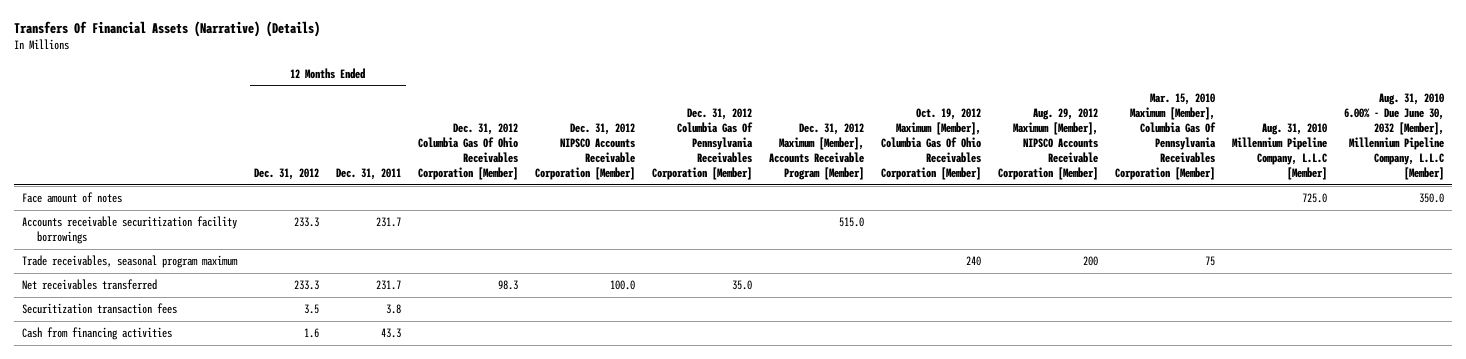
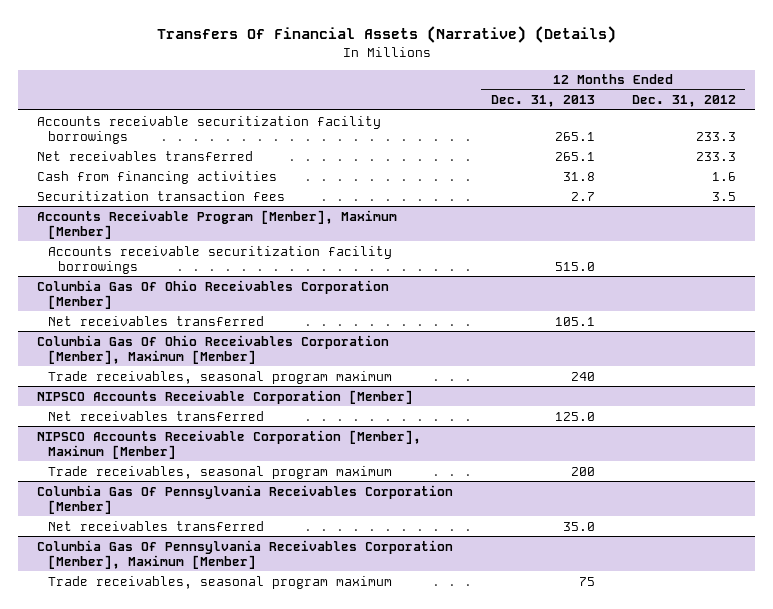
[336,168,402,181] Dec. 31, 2011 -> none
[418,122,519,181] Dec. 31, 2012 Columbia Gas Of Ohio Receivables Corporation [Member] -> none
[535,122,636,181] Dec. 31, 2012 NIPSCO Accounts Receivable Corporation [Member] -> none
[652,107,754,181] Dec. 31, 2012 Columbia Gas Of Pennsylvania Receivables Corporation [Member] -> none
[769,122,865,181] Dec. 31, 2012 Maximum [Member], Accounts Receivable Program [Member] -> none
[881,107,982,181] Oct. 19, 2012 Maximum [Member], Columbia Gas Of Ohio Receivables Corporation [Member] -> none
[998,107,1099,181] Aug. 29, 2012 Maximum [Member], NIPSCO Accounts Receivable Corporation [Member] -> none
[1115,92,1217,181] Mar. 15, 2010 Maximum [Member], Columbia Gas Of Pennsylvania Receivables Corporation [Member] -> none
[1231,122,1327,181] Aug. 31, 2010 Millennium Pipeline Company, L.L.C [Member] -> none
[1343,92,1444,181] Aug. 31, 2010 6.00% - Due June 30, 2032 [Member], Millennium Pipeline Company, L.L.C [Member] -> none
none -> [490,95,595,108] Dec. 31, 2013
[22,192,123,204] Face amount of notes -> none
[22,255,239,269] Trade receivables, seasonal program maximum -> none
[22,303,178,315] Securitization transaction fees -> [37,190,286,201] Securitization transaction fees
none -> [37,209,398,240] Accounts Receivable Program [Member], Maximum [Member]
none -> [47,245,392,275] Accounts receivable securitization facility borrowings
none -> [37,279,390,310] Columbia Gas Of Ohio Receivables Corporation [Member]
none -> [47,315,264,326] Net receivables transferred
none -> [37,334,390,365] Columbia Gas Of Ohio Receivables Corporation [Member], Maximum [Member]
none -> [47,370,392,384] Trade receivables, seasonal program maximum
none -> [37,389,414,404] NIPSCO Accounts Receivable Corporation [Member]
none -> [47,410,264,421] Net receivables transferred
none -> [37,429,422,460] NIPSCO Accounts Receivable Corporation [Member], Maximum [Member]
none -> [47,465,392,479] Trade receivables, seasonal program maximum
none -> [37,484,454,515] Columbia Gas Of Pennsylvania Receivables Corporation [Member]
none -> [47,520,264,531] Net receivables transferred
none -> [37,539,454,570] Columbia Gas Of Pennsylvania Receivables Corporation [Member], Maximum [Member]
none -> [47,575,392,589] Trade receivables, seasonal program maximum

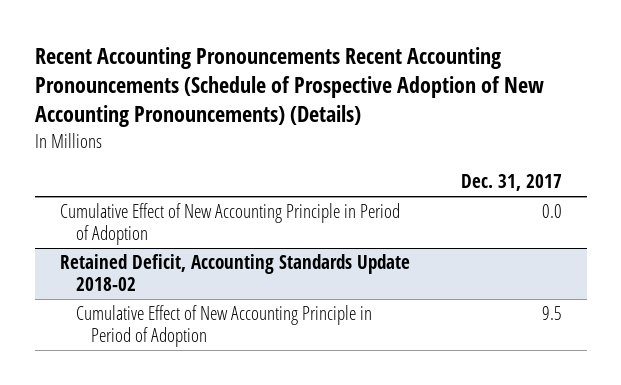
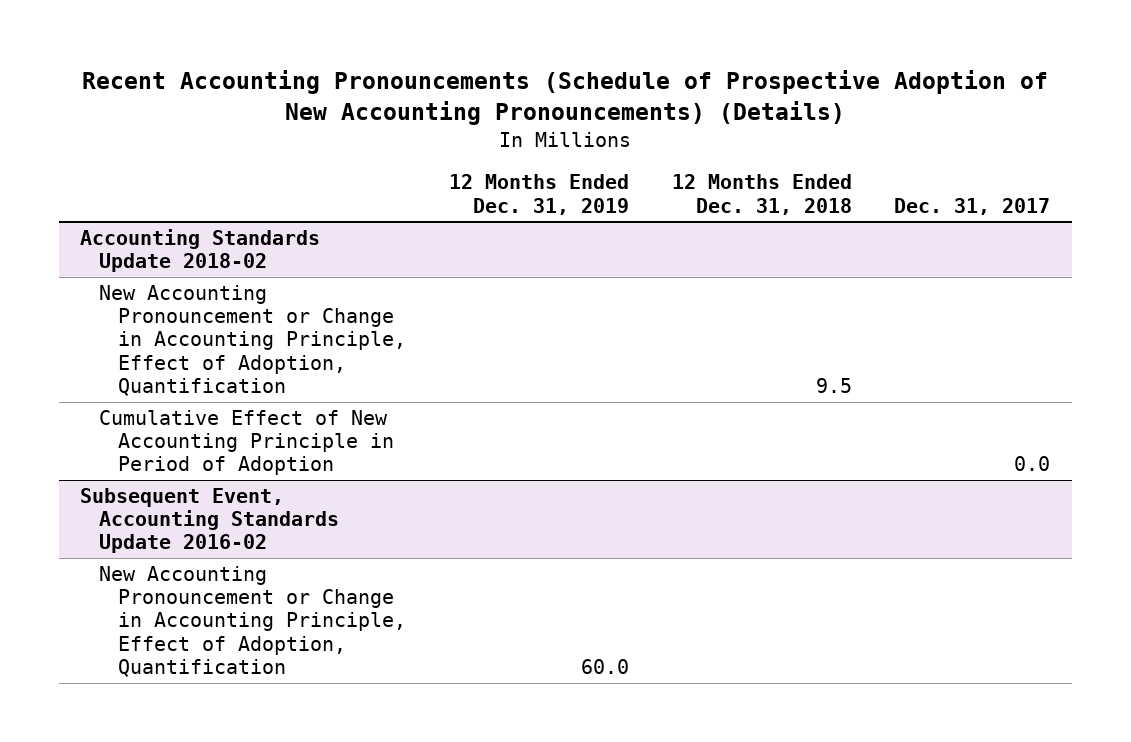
[34,46,544,128] Recent Accounting Pronouncements Recent Accounting Pronouncements (Schedule of Prospective Adoption of New Accounting Pronouncements) (Details) -> [82,70,1049,126] Recent Accounting Pronouncements (Schedule of Prospective Adoption of New Accounting Pronouncements) (Details)
none -> [448,174,629,215] 12 Months Ended Dec. 31, 2019
none -> [671,174,852,215] 12 Months Ended Dec. 31, 2018
[59,203,400,246] Cumulative Effect of New Accounting Principle in Period of Adoption -> none
[59,254,410,292] Retained Deficit, Accounting Standards Update 2018-02 -> [80,228,321,273] Accounting Standards Update 2018-02
none -> [99,284,407,397] New Accounting Pronouncement or Change in Accounting Principle, Effect of Adoption, Quantification
[541,306,562,321] 9.5 -> [1014,456,1051,472] 0.0
none -> [80,487,340,554] Subsequent Event, Accounting Standards Update 2016-02
none -> [99,565,407,678] New Accounting Pronouncement or Change in Accounting Principle, Effect of Adoption, Quantification

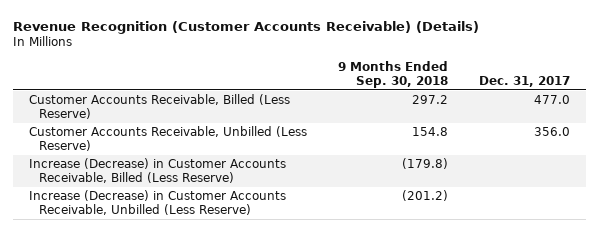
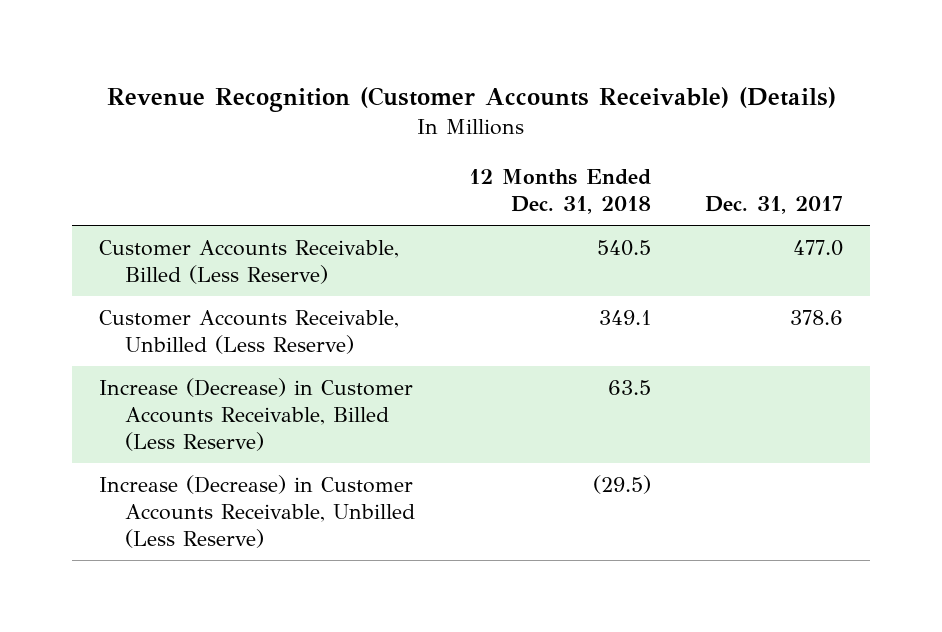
[337,61,448,89] 9 Months Ended Sep. 30, 2018 -> none
none -> [469,169,652,215] 12 Months Ended Dec. 31, 2018
[534,127,571,137] 356.0 -> [790,309,844,325] 378.6

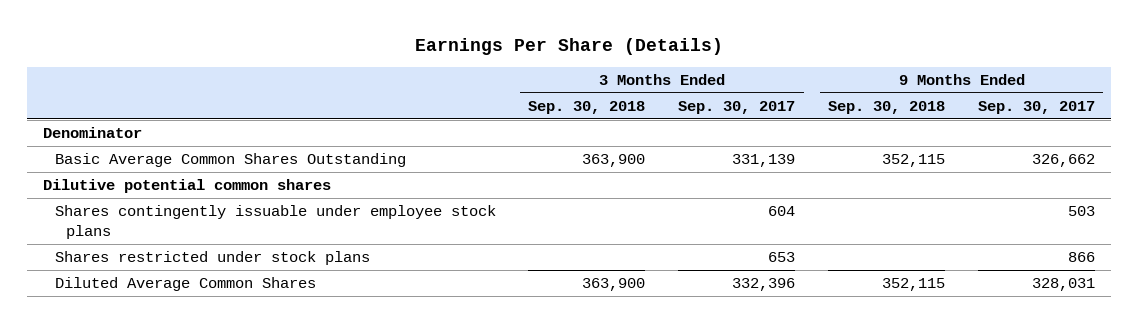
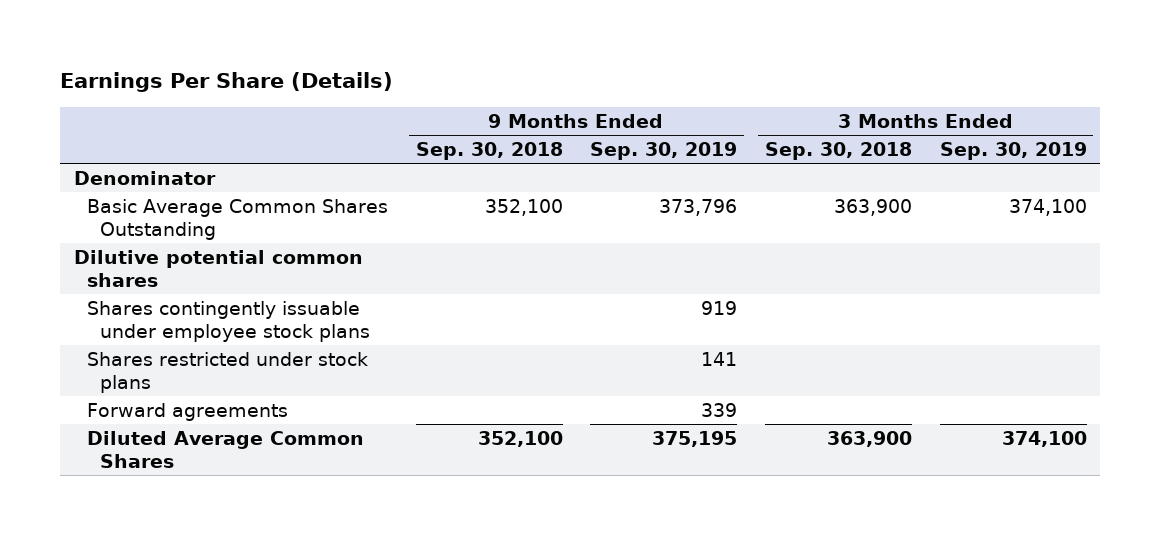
[678,100,796,114] Sep. 30, 2017 -> none
[977,100,1095,114] Sep. 30, 2017 -> none
none -> [590,141,738,160] Sep. 30, 2019
none -> [939,141,1087,160] Sep. 30, 2019
[882,154,946,168] 352,115 -> [484,198,563,216] 352,100
none -> [86,402,288,421] Forward agreements
[882,278,946,292] 352,115 -> [477,430,563,447] 352,100

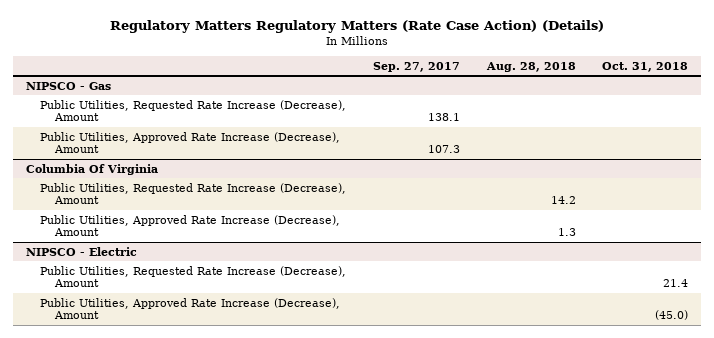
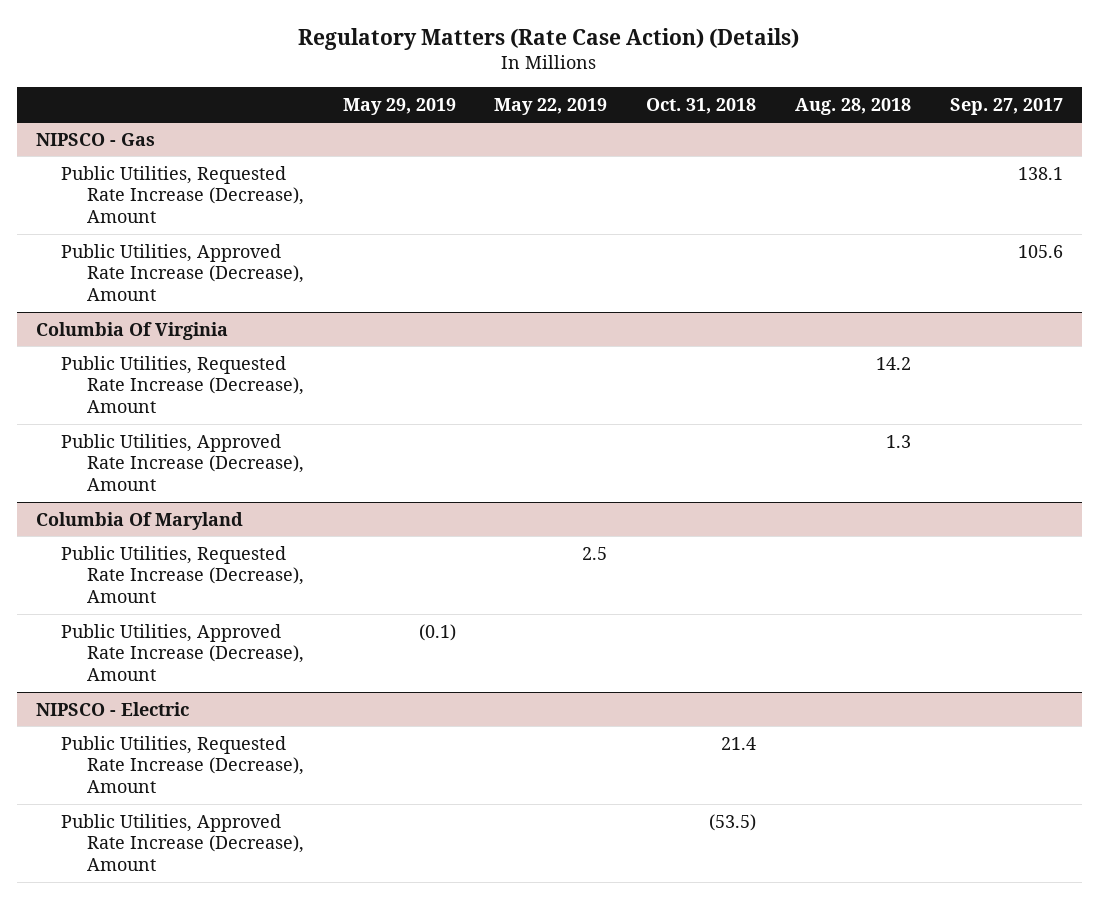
[110,19,605,33] Regulatory Matters Regulatory Matters (Rate Case Action) (Details) -> [298,27,800,50] Regulatory Matters (Rate Case Action) (Details)
none -> [342,97,456,115] May 29, 2019
none -> [494,97,608,115] May 22, 2019
[427,145,460,154] 107.3 -> [1017,244,1063,258] 105.6
none -> [35,511,243,530] Columbia Of Maryland
none -> [61,545,304,604] Public Utilities, Requested Rate Increase (Decrease), Amount
none -> [61,623,304,682] Public Utilities, Approved Rate Increase (Decrease), Amount
[655,310,689,321] (45.0) -> [709,813,757,831] (53.5)

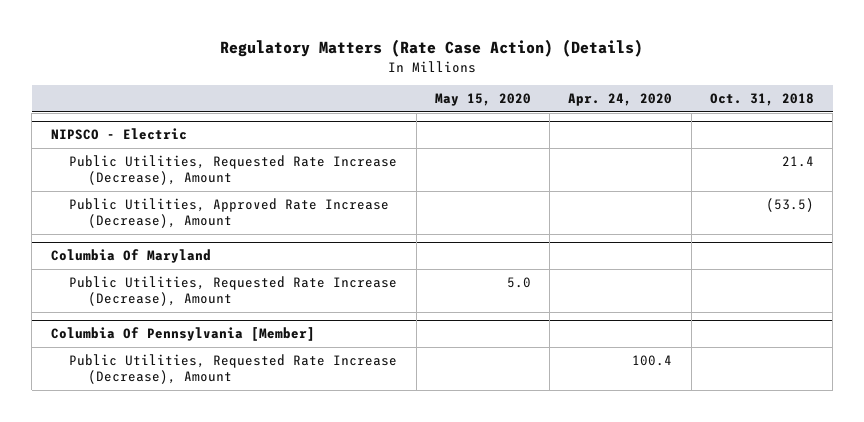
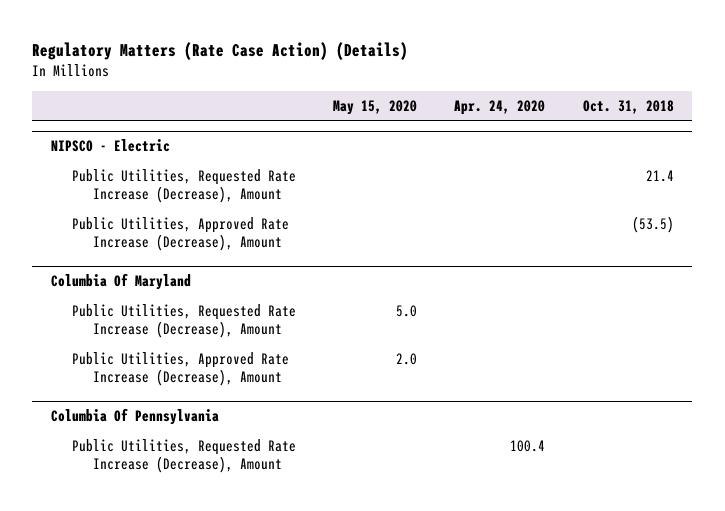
none -> [72,352,290,387] Public Utilities, Approved Rate Increase (Decrease), Amount
[50,327,315,342] Columbia Of Pennsylvania [Member] -> [50,408,219,426] Columbia Of Pennsylvania

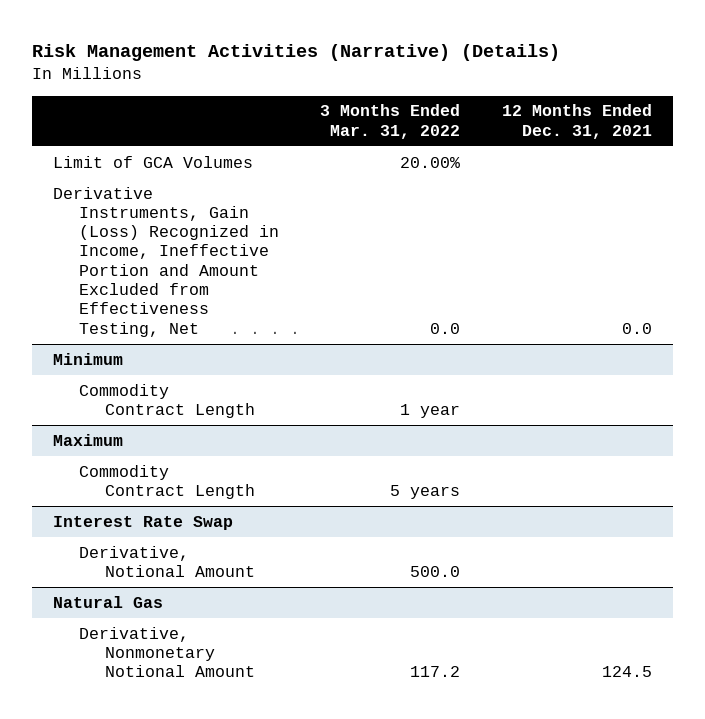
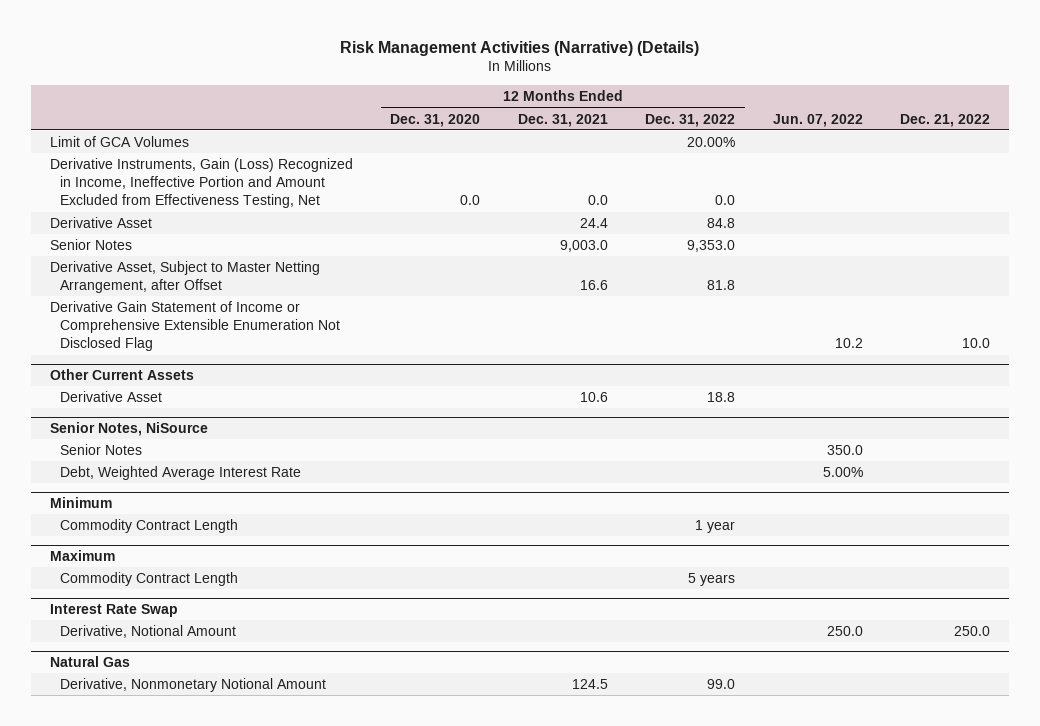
[320,104,461,139] 3 Months Ended Mar. 31, 2022 -> none
none -> [390,113,481,127] Dec. 31, 2020
none -> [645,113,736,127] Dec. 31, 2022
none -> [772,113,863,127] Jun. 07, 2022
none -> [900,113,991,127] Dec. 21, 2022
none -> [49,216,152,228] Derivative Asset
none -> [49,238,132,250] Senior Notes
none -> [49,260,320,294] Derivative Asset, Subject to Master Netting Arrangement, after Offset
none -> [49,300,341,352] Derivative Gain Statement of Income or Comprehensive Extensible Enumeration Not Disclosed Flag
none -> [49,369,194,381] Other Current Assets
none -> [60,390,163,402] Derivative Asset
none -> [49,422,208,437] Senior Notes, NiSource
none -> [60,443,143,455] Senior Notes
none -> [60,465,302,480] Debt, Weighted Average Interest Rate

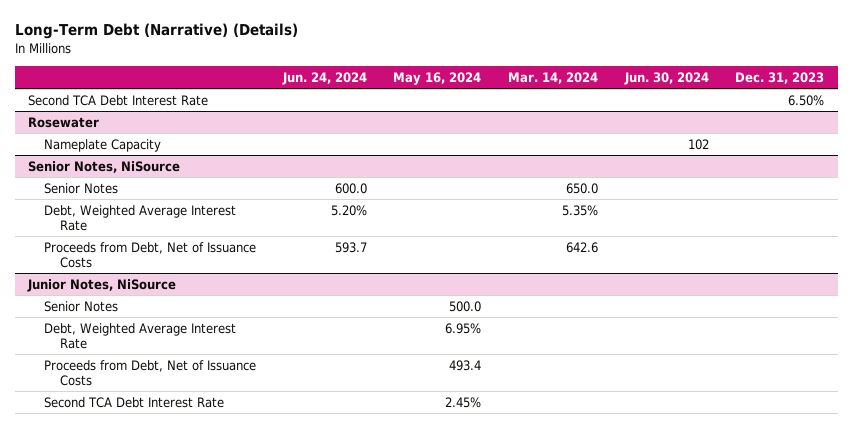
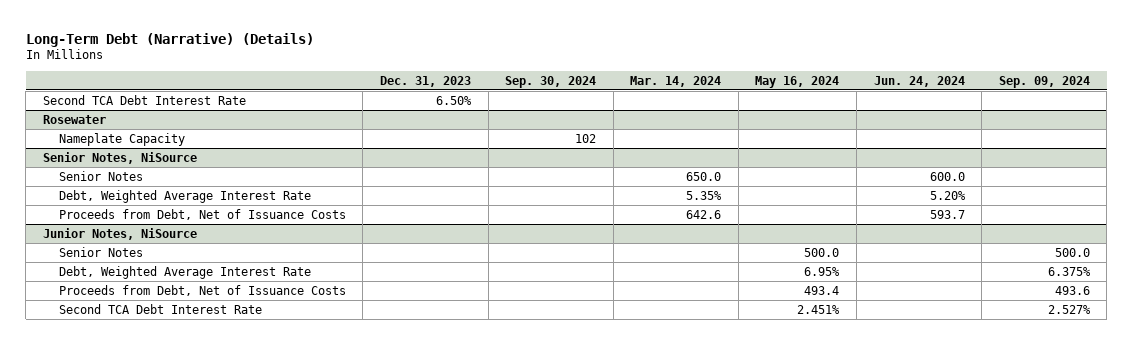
[623,71,709,85] Jun. 30, 2024 -> none
none -> [505,75,597,88] Sep. 30, 2024
none -> [998,75,1090,88] Sep. 09, 2024
[445,396,482,408] 2.45% -> [797,304,841,314] 2.451%

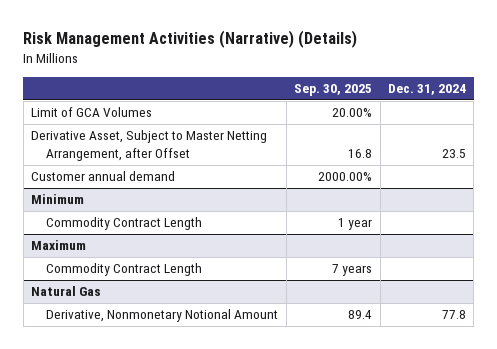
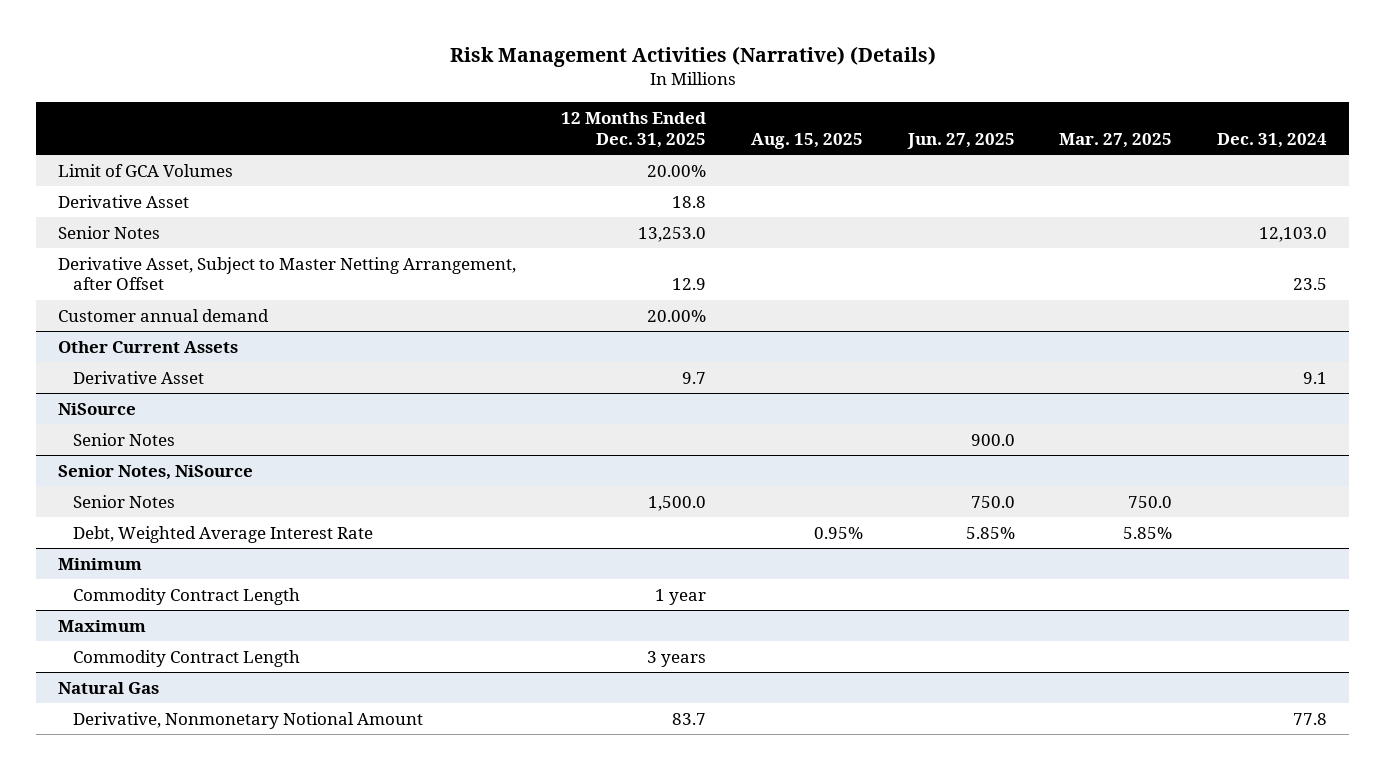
[294,84,373,97] Sep. 30, 2025 -> none
none -> [561,112,707,148] 12 Months Ended Dec. 31, 2025
none -> [750,132,863,149] Aug. 15, 2025
none -> [906,132,1015,149] Jun. 27, 2025
none -> [1059,132,1173,148] Mar. 27, 2025
none -> [58,194,190,208] Derivative Asset
none -> [58,225,161,239] Senior Notes
none -> [58,340,239,353] Other Current Assets
none -> [72,370,204,384] Derivative Asset
none -> [58,402,137,415] NiSource
none -> [72,432,175,446] Senior Notes
none -> [58,464,254,480] Senior Notes, NiSource
none -> [72,494,175,508] Senior Notes
none -> [72,525,373,543] Debt, Weighted Average Interest Rate

